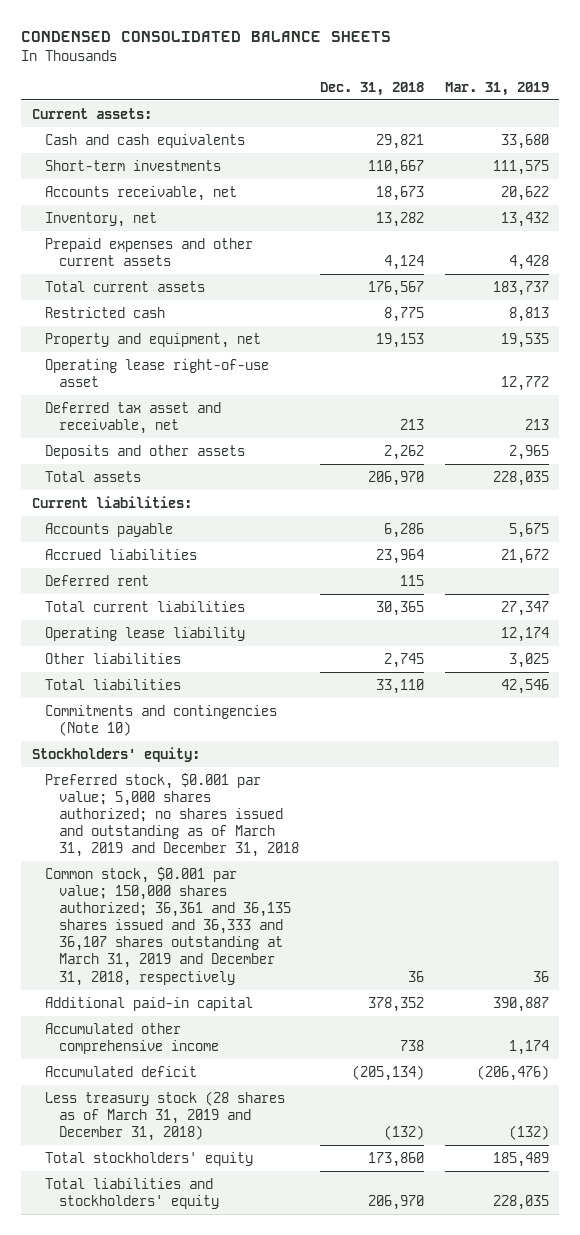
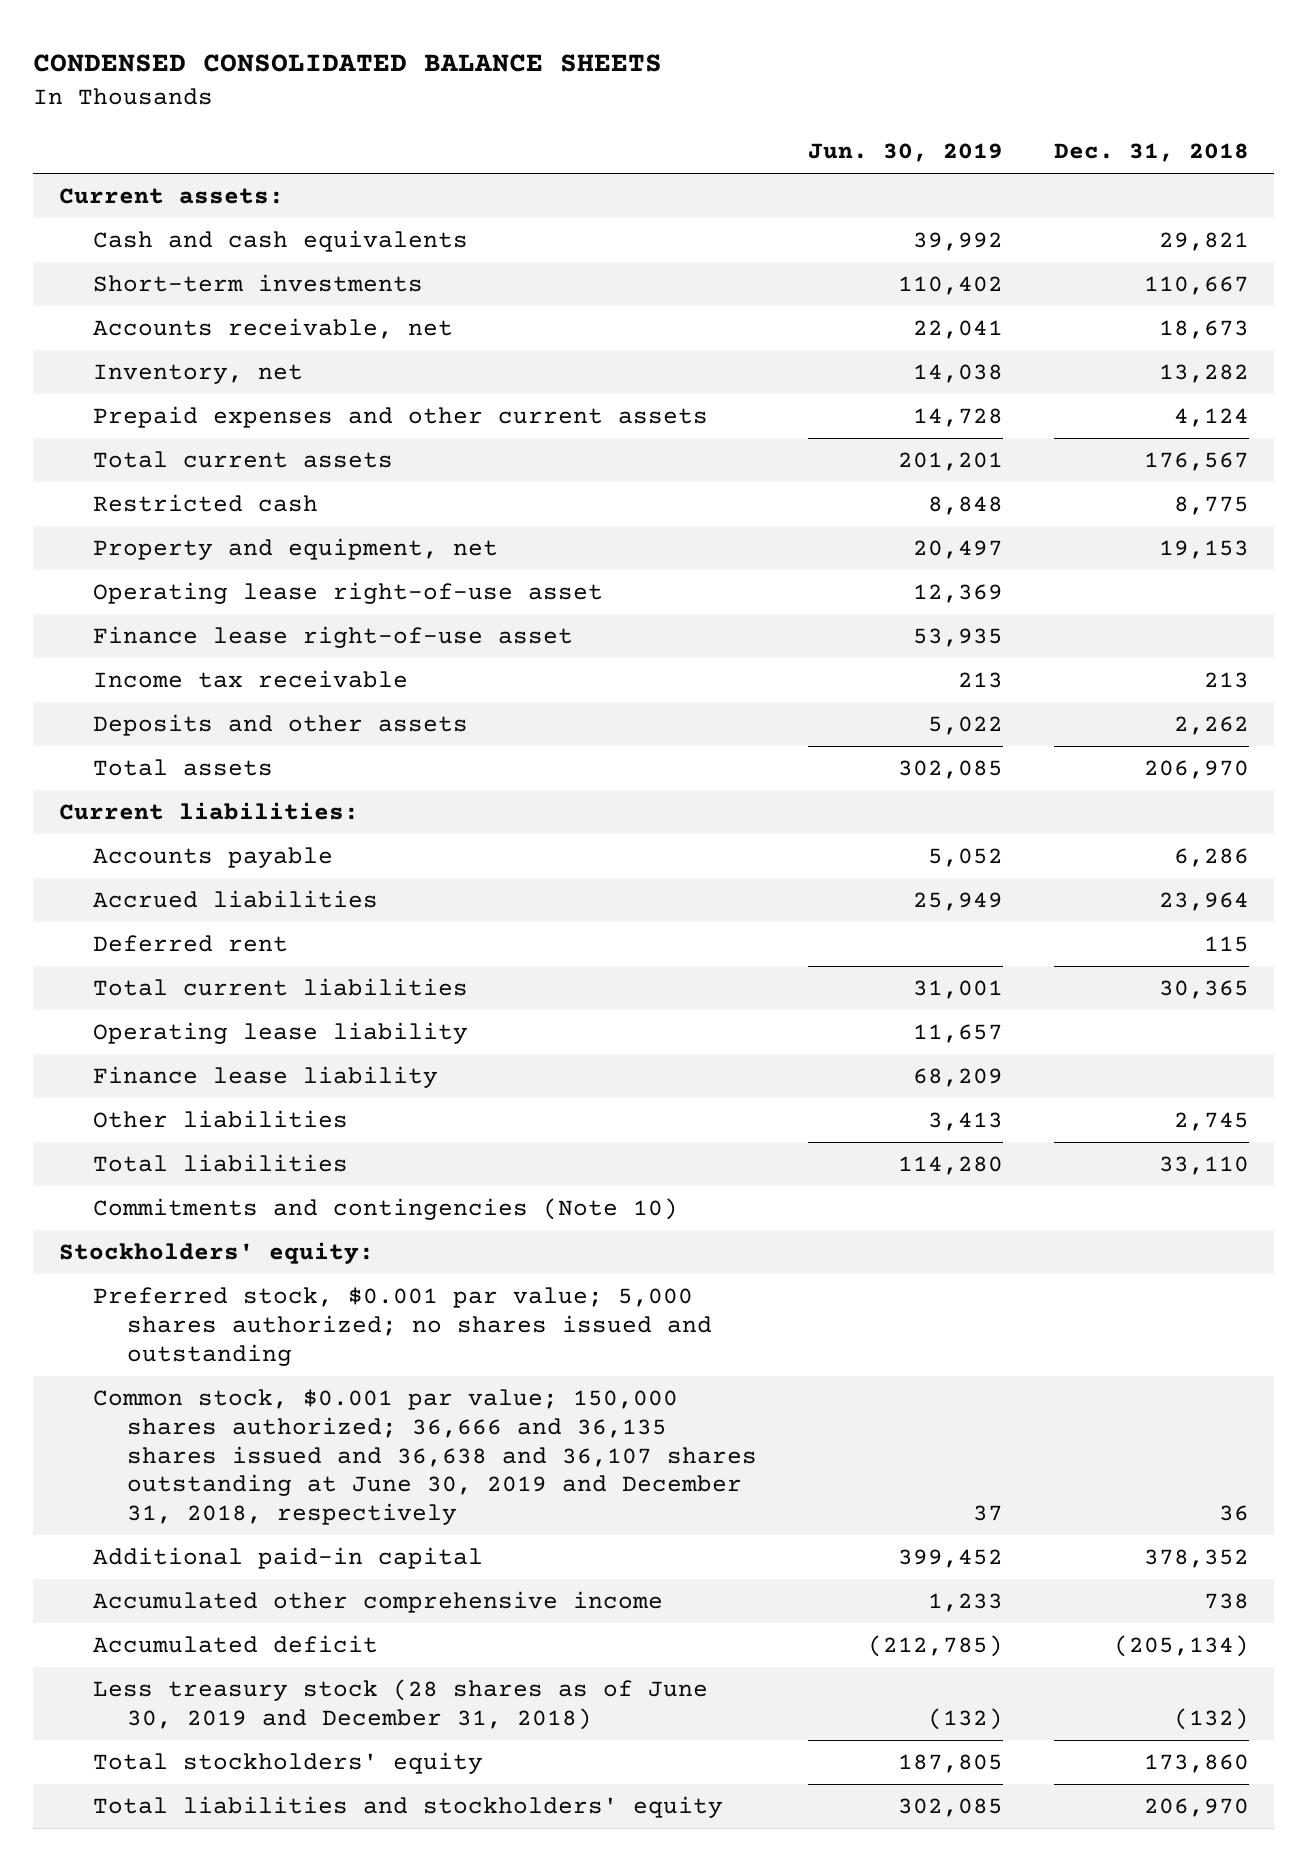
[444,81,549,96] Mar. 31, 2019 -> none
none -> [807,142,1003,162] Jun. 30, 2019
none -> [92,626,573,649] Finance lease right-of-use asset
[45,401,222,434] Deferred tax asset and receivable, net -> [92,670,408,689] Income tax receivable
none -> [92,1066,438,1089] Finance lease liability
[45,772,299,858] Preferred stock, $0.001 par value; 5,000 shares authorized; no shares issued and outstanding as of March 31, 2019 and December 31, 2018 -> [92,1287,712,1366] Preferred stock, $0.001 par value; 5,000 shares authorized; no shares issued and outstanding
[45,866,291,986] Common stock, $0.001 par value; 150,000 shares authorized; 36,361 and 36,135 shares issued and 36,333 and 36,107 shares outstanding at March 31, 2019 and December 31, 2018, respectively -> [92,1389,757,1526] Common stock, $0.001 par value; 150,000 shares authorized; 36,666 and 36,135 shares issued and 36,638 and 36,107 shares outstanding at June 30, 2019 and December 31, 2018, respectively
[45,1090,286,1141] Less treasury stock (28 shares as of March 31, 2019 and December 31, 2018) -> [92,1679,708,1730] Less treasury stock (28 shares as of June 30, 2019 and December 31, 2018)

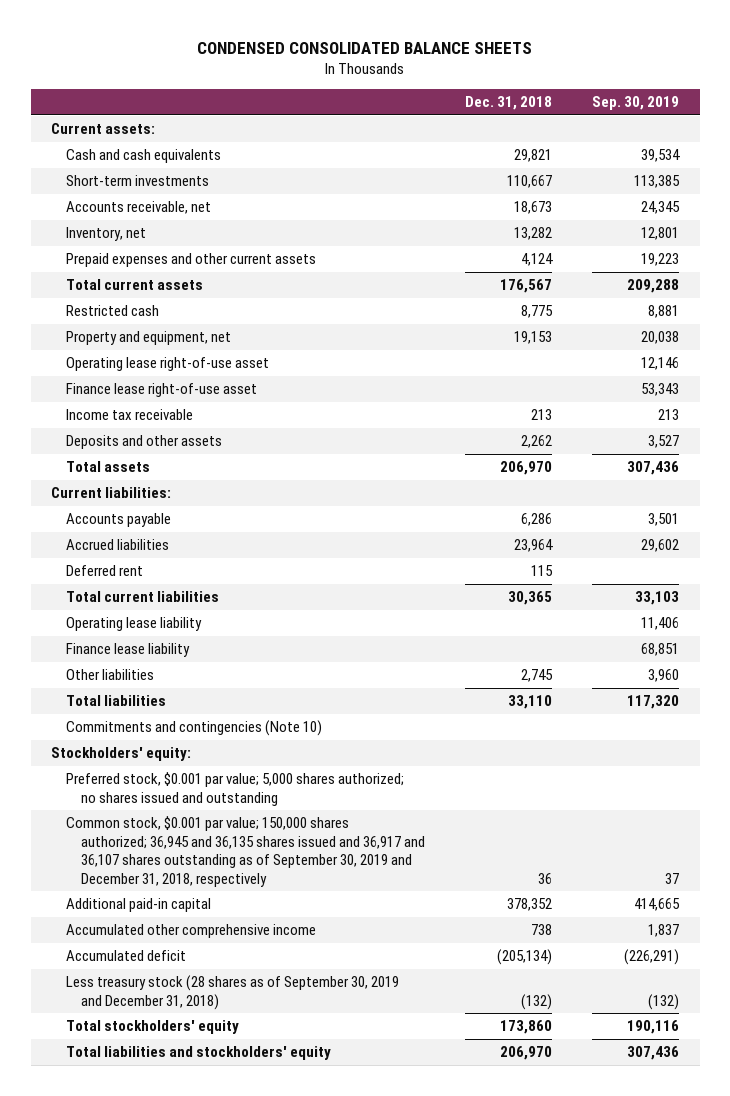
[807,142,1003,162] Jun. 30, 2019 -> none
none -> [592,96,680,111] Sep. 30, 2019
[92,1389,757,1526] Common stock, $0.001 par value; 150,000 shares authorized; 36,666 and 36,135 shares issued and 36,638 and 36,107 shares outstanding at June 30, 2019 and December 31, 2018, respectively -> [65,816,425,887] Common stock, $0.001 par value; 150,000 shares authorized; 36,945 and 36,135 shares issued and 36,917 and 36,107 shares outstanding as of September 30, 2019 and December 31, 2018, respectively
[92,1679,708,1730] Less treasury stock (28 shares as of June 30, 2019 and December 31, 2018) -> [65,975,399,1010] Less treasury stock (28 shares as of September 30, 2019 and December 31, 2018)

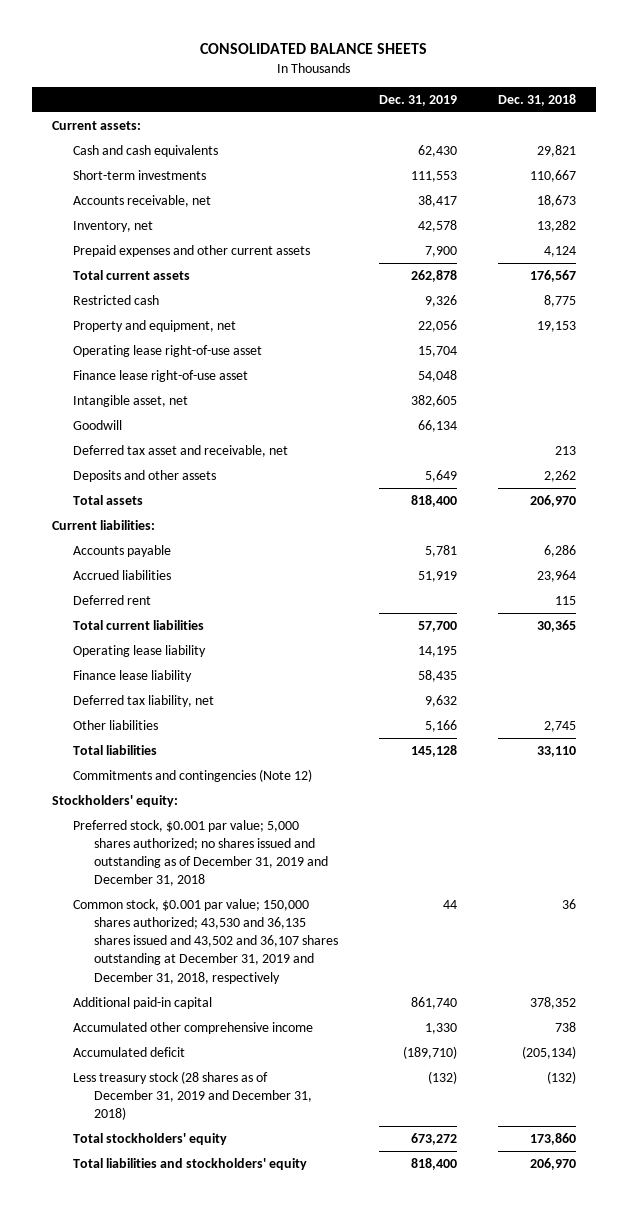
[197,41,533,54] CONDENSED CONSOLIDATED BALANCE SHEETS -> [199,42,427,54] CONSOLIDATED BALANCE SHEETS
[592,96,680,111] Sep. 30, 2019 -> none
none -> [378,94,457,106] Dec. 31, 2019
none -> [73,395,189,408] Intangible asset, net
none -> [73,420,123,431] Goodwill
[65,409,193,421] Income tax receivable -> [73,445,289,458] Deferred tax asset and receivable, net
none -> [73,695,215,708] Deferred tax liability, net
[65,720,322,737] Commitments and contingencies (Note 10) -> [73,769,313,783] Commitments and contingencies (Note 12)
[65,772,404,806] Preferred stock, $0.001 par value; 5,000 shares authorized; no shares issued and outstanding -> [73,820,328,887] Preferred stock, $0.001 par value; 5,000 shares authorized; no shares issued and outstanding as of December 31, 2019 and December 31, 2018
[65,816,425,887] Common stock, $0.001 par value; 150,000 shares authorized; 36,945 and 36,135 shares issued and 36,917 and 36,107 shares outstanding as of September 30, 2019 and December 31, 2018, respectively -> [73,899,338,984] Common stock, $0.001 par value; 150,000 shares authorized; 43,530 and 36,135 shares issued and 43,502 and 36,107 shares outstanding at December 31, 2019 and December 31, 2018, respectively
[65,975,399,1010] Less treasury stock (28 shares as of September 30, 2019 and December 31, 2018) -> [73,1071,312,1121] Less treasury stock (28 shares as of December 31, 2019 and December 31, 2018)

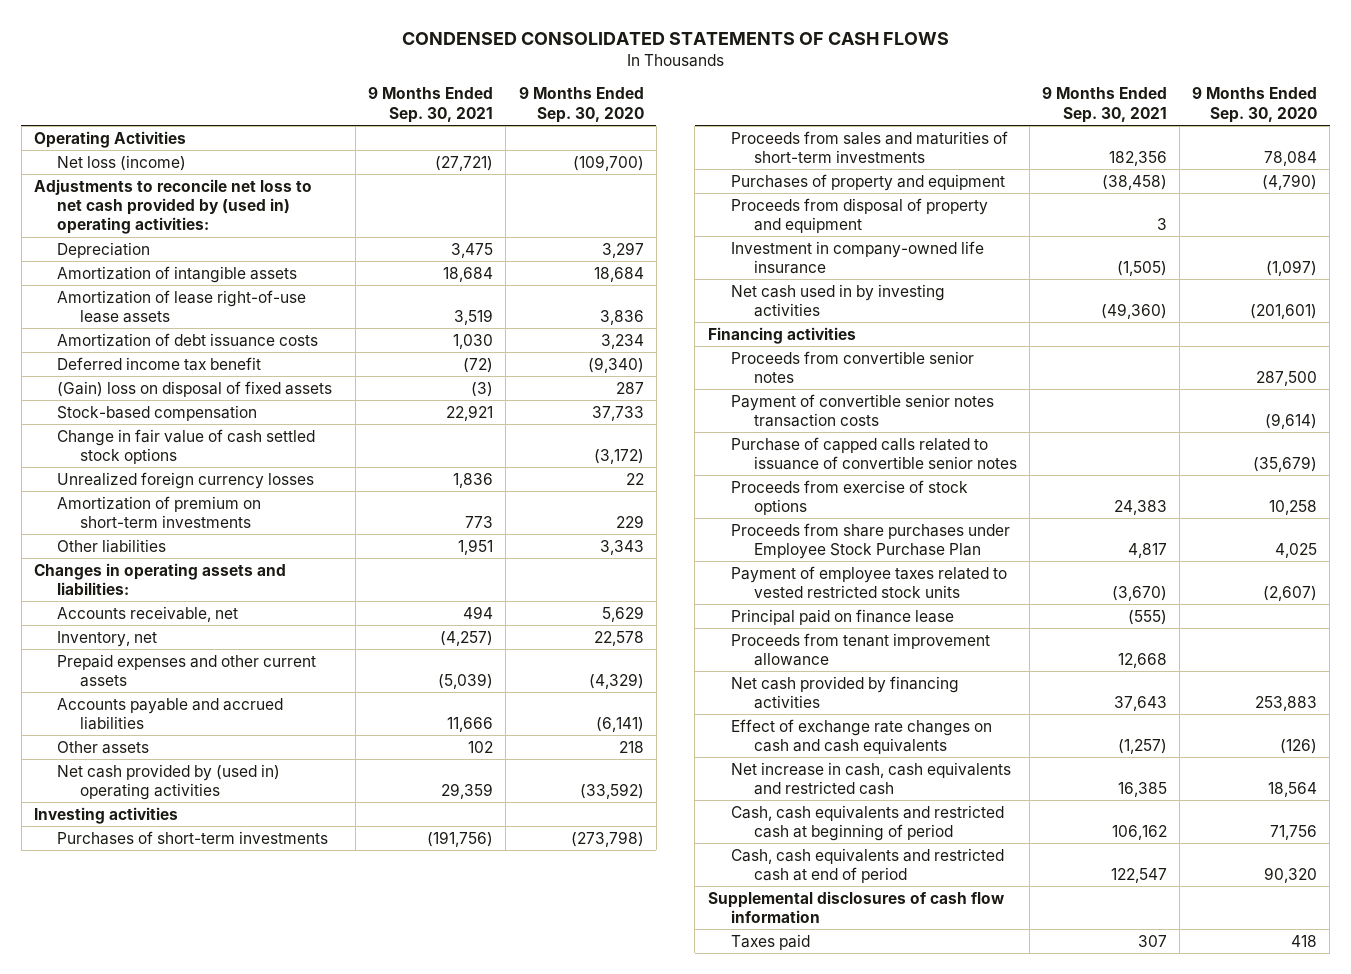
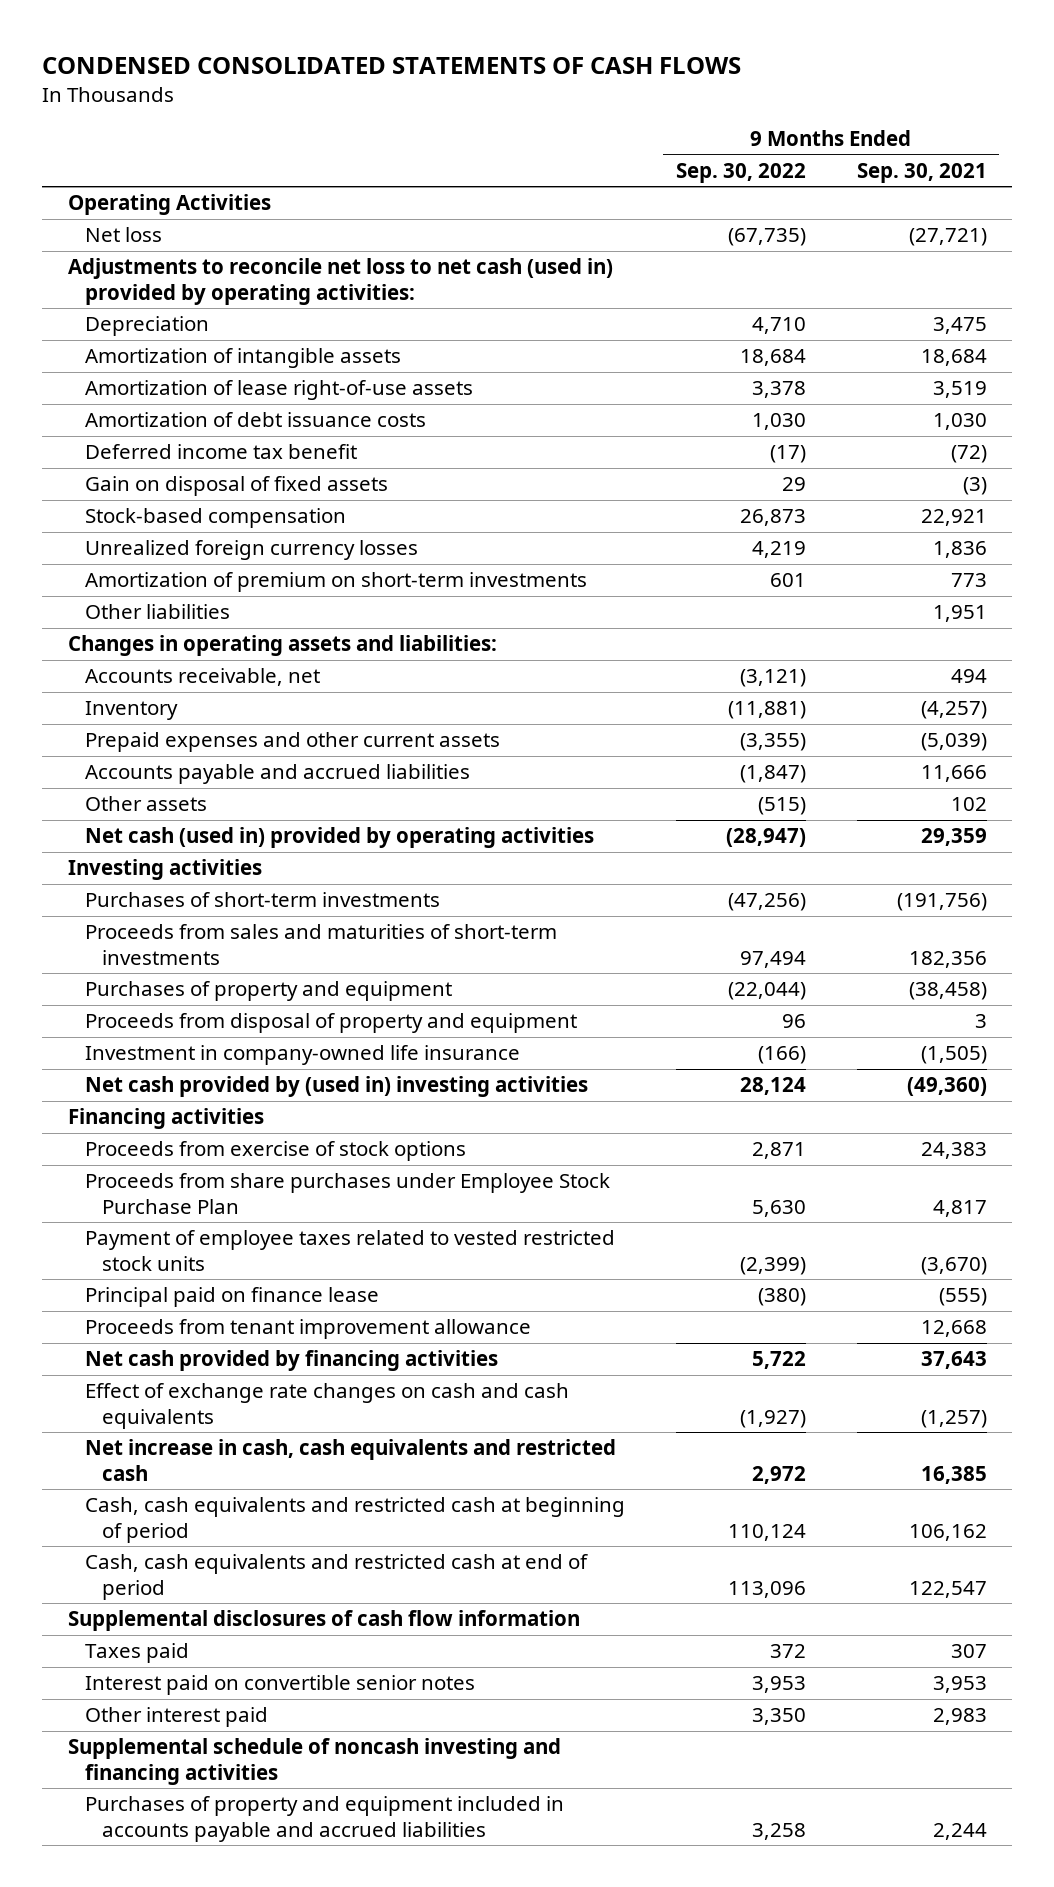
[518,87,644,123] 9 Months Ended Sep. 30, 2020 -> none
none -> [675,163,806,184] Sep. 30, 2022
[56,154,186,171] Net loss (income) -> [84,227,162,243] Net loss
[33,178,312,235] Adjustments to reconcile net loss to net cash provided by (used in) operating activities: -> [67,258,613,306] Adjustments to reconcile net loss to net cash (used in) provided by operating activities:
[56,289,306,323] Amortization of lease right-of-use lease assets -> [84,380,473,401] Amortization of lease right-of-use assets
[56,380,332,397] (Gain) loss on disposal of fixed assets -> [84,476,388,497] Gain on disposal of fixed assets
[56,428,315,464] Change in fair value of cash settled stock options -> none
[56,630,157,647] Inventory, net -> [84,701,178,721] Inventory
[56,763,280,800] Net cash provided by (used in) operating activities -> [84,827,594,849] Net cash (used in) provided by operating activities
[730,283,945,317] Net cash used in by investing activities -> [84,1076,588,1098] Net cash provided by (used in) investing activities
[730,350,974,383] Proceeds from convertible senior notes -> none
[730,393,994,427] Payment of convertible senior notes transaction costs -> none
[730,436,1017,470] Purchase of capped calls related to issuance of convertible senior notes -> none
none -> [84,1675,475,1696] Interest paid on convertible senior notes
none -> [84,1707,268,1728] Other interest paid
none -> [67,1738,561,1786] Supplemental schedule of noncash investing and financing activities
none -> [84,1796,564,1843] Purchases of property and equipment included in accounts payable and accrued liabilities

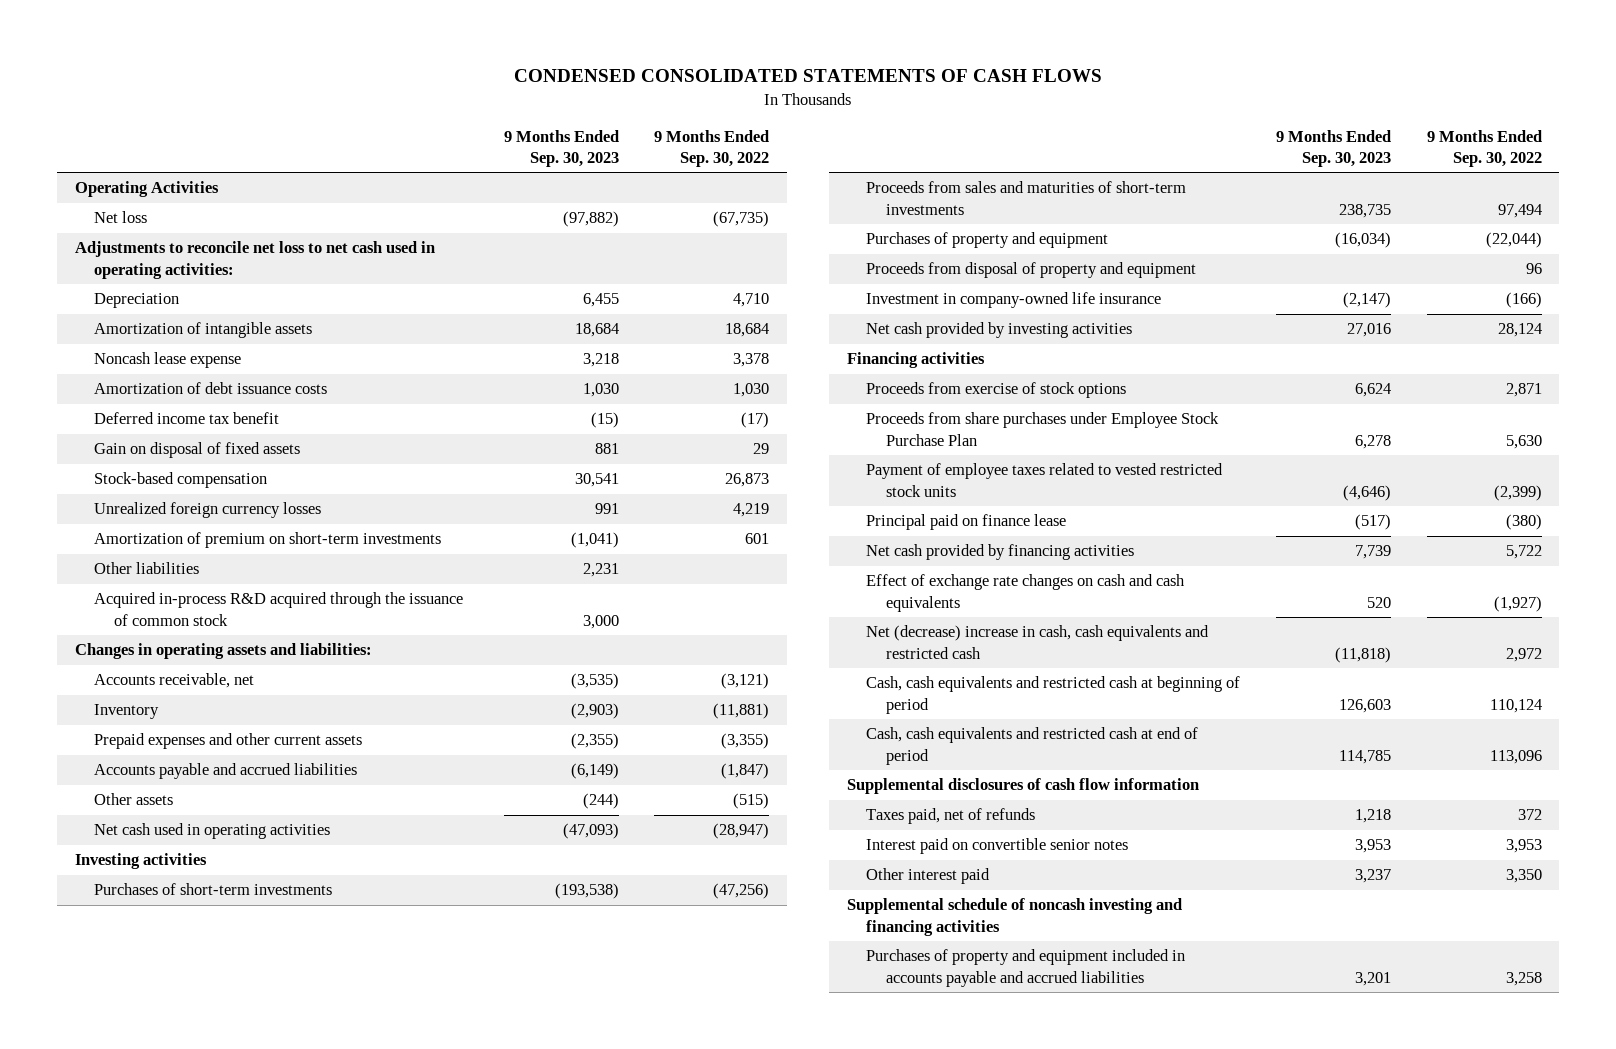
[856,163,987,184] Sep. 30, 2021 -> none
none -> [503,129,619,167] 9 Months Ended Sep. 30, 2023
[67,258,613,306] Adjustments to reconcile net loss to net cash (used in) provided by operating activities: -> [74,241,435,279] Adjustments to reconcile net loss to net cash used in operating activities:
[84,380,473,401] Amortization of lease right-of-use assets -> [94,352,242,369] Noncash lease expense
none -> [94,592,464,626] Acquired in-process R&D acquired through the issuance of common stock
[84,827,594,849] Net cash (used in) provided by operating activities -> [94,823,331,840] Net cash used in operating activities
[84,1076,588,1098] Net cash provided by (used in) investing activities -> [866,322,1133,339] Net cash provided by investing activities
[84,1319,531,1340] Proceeds from tenant improvement allowance -> none
[84,1439,616,1482] Net increase in cash, cash equivalents and restricted cash -> [866,625,1210,659] Net (decrease) increase in cash, cash equivalents and restricted cash
[84,1643,189,1664] Taxes paid -> [866,808,1036,825] Taxes paid, net of refunds

